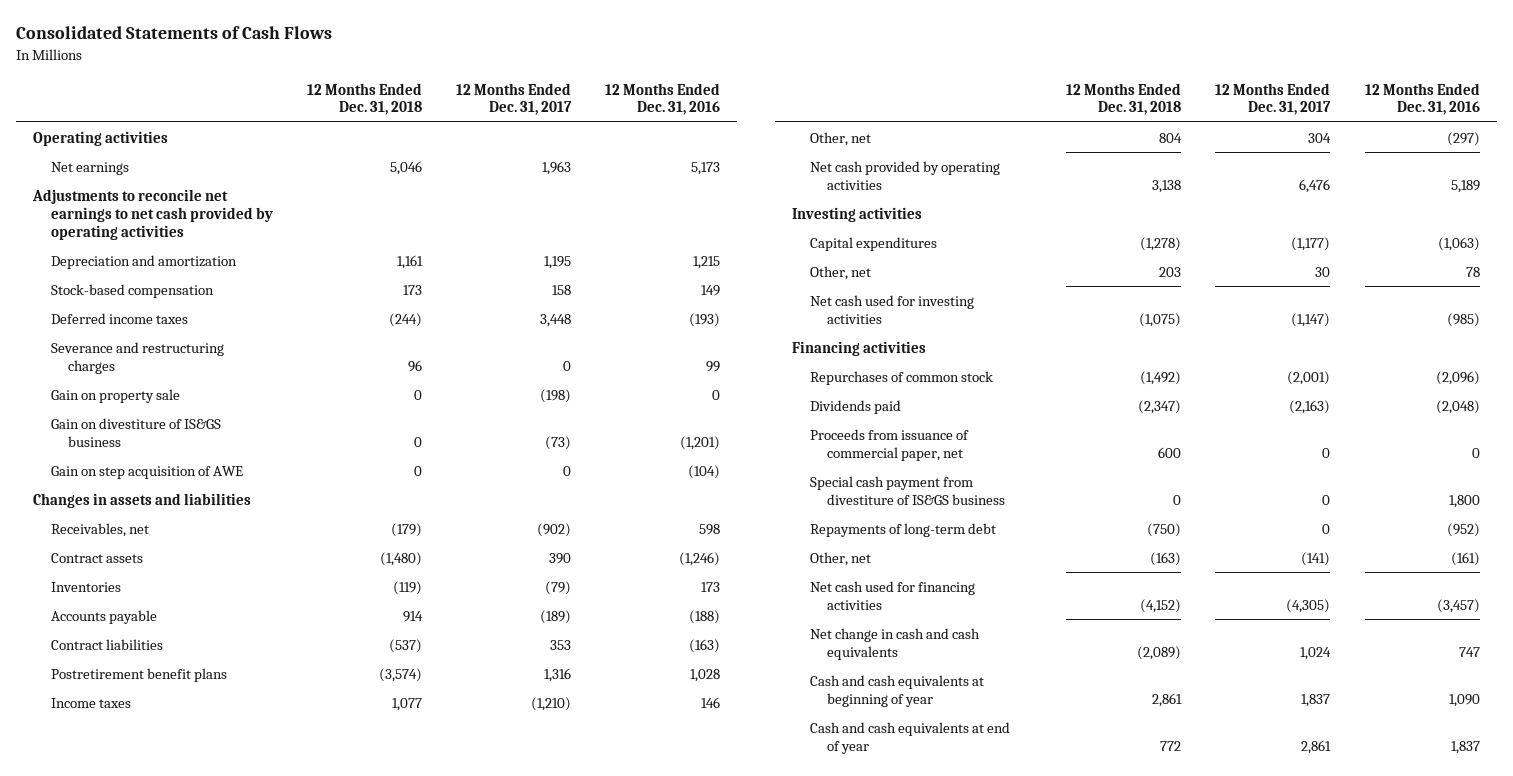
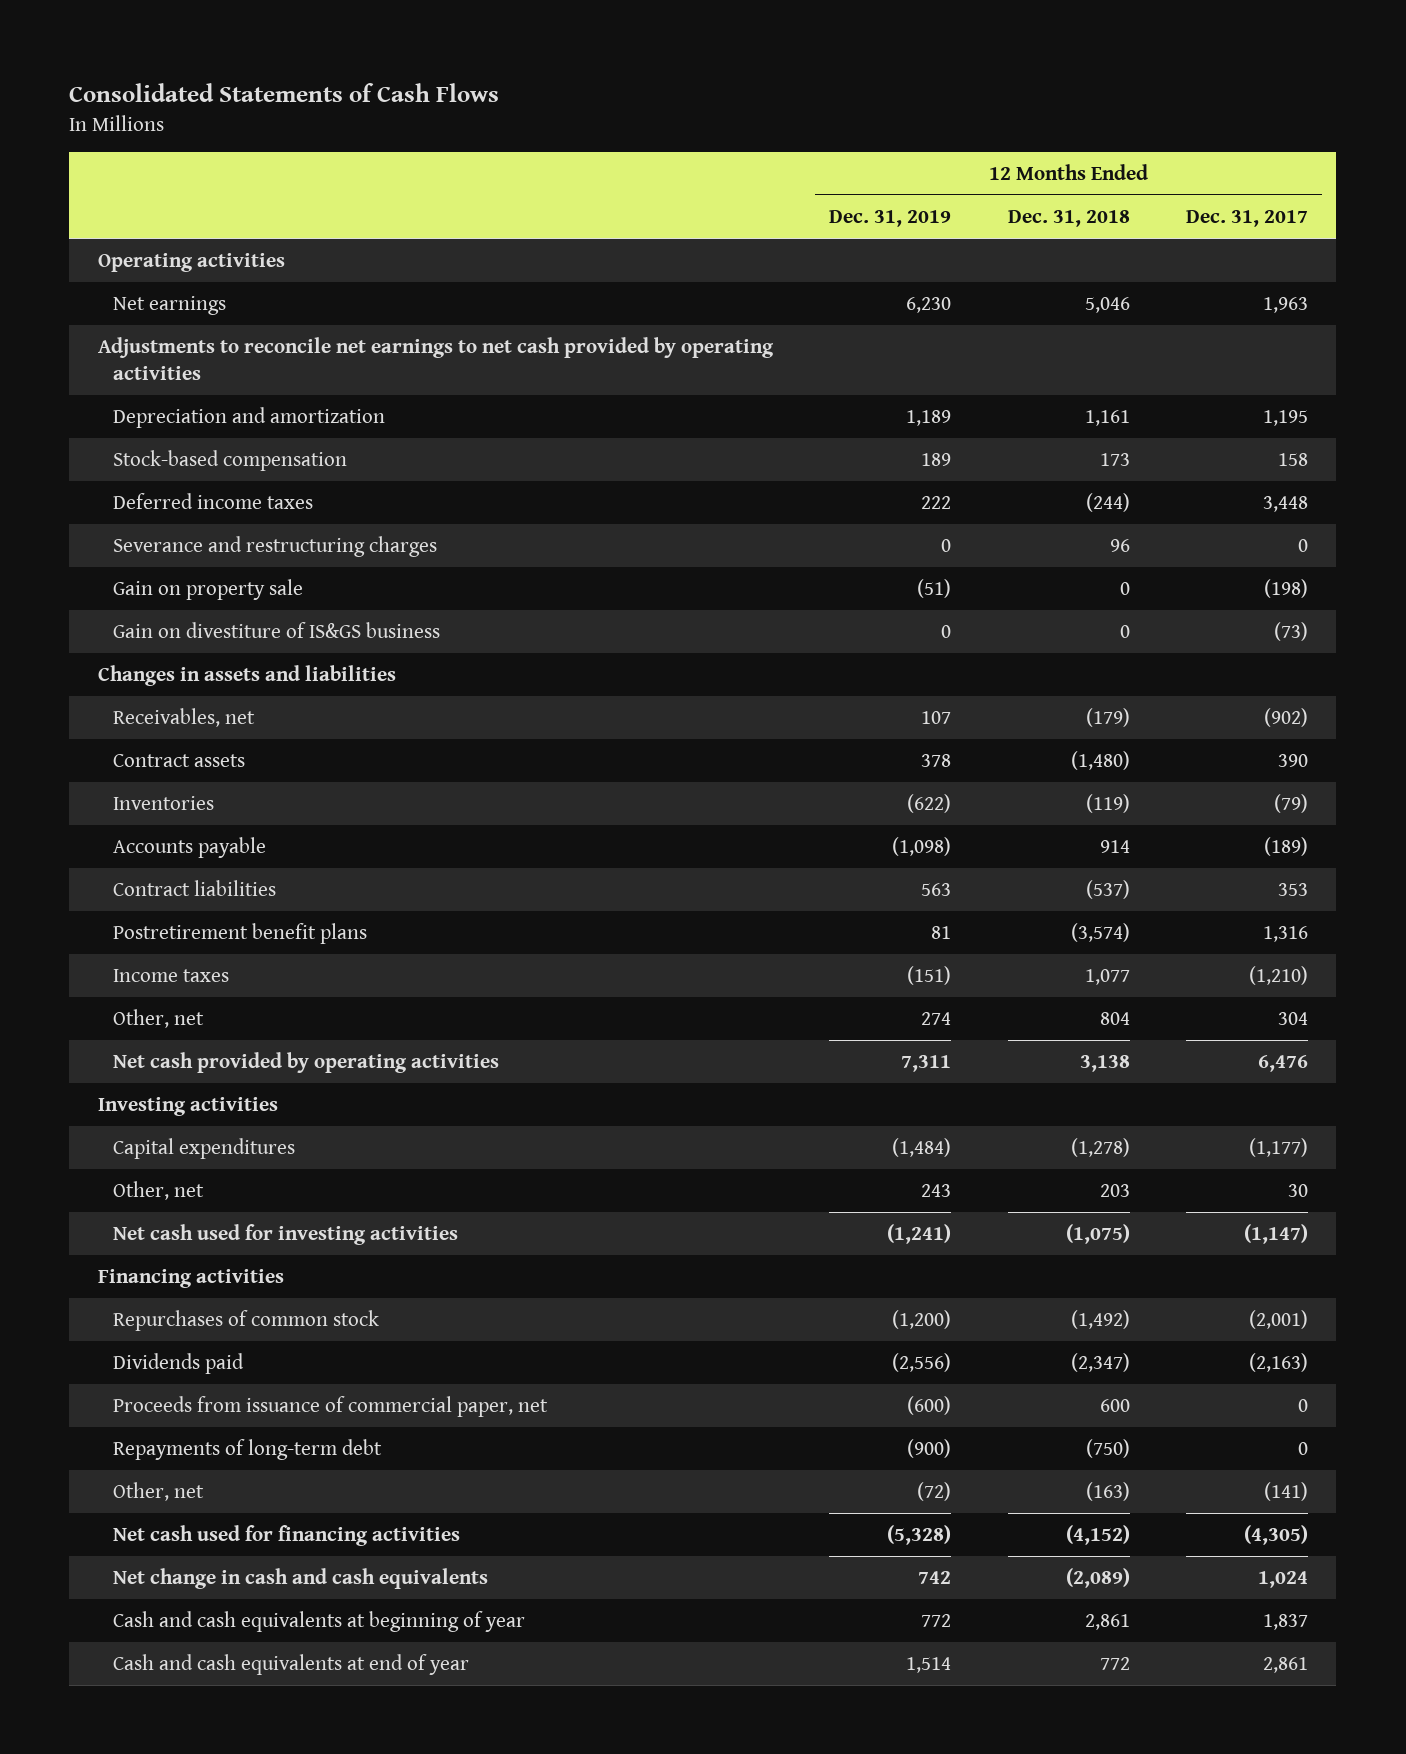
[605,82,721,116] 12 Months Ended Dec. 31, 2016 -> none
none -> [829,209,952,227] Dec. 31, 2019
[50,465,243,479] Gain on step acquisition of AWE -> none
[809,475,1006,505] Special cash payment from divestiture of IS&GS business -> none

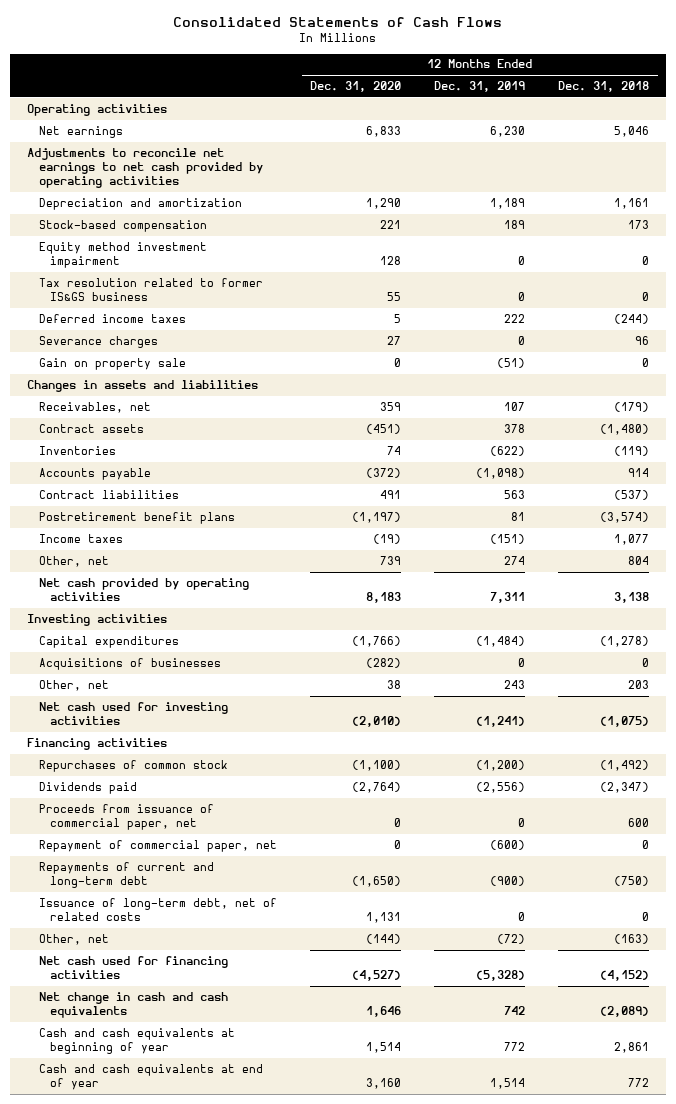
[1186,209,1309,227] Dec. 31, 2017 -> none
none -> [309,80,401,92] Dec. 31, 2020
none -> [38,241,207,269] Equity method investment impairment
none -> [38,277,263,302] Tax resolution related to former IS&GS business
[112,536,437,558] Severance and restructuring charges -> [38,335,158,348] Severance charges
[112,622,440,639] Gain on divestiture of IS&GS business -> none
none -> [38,657,221,670] Acquisitions of businesses
[907,1396,952,1416] (600) -> [518,818,526,828] 0
none -> [38,839,277,852] Repayment of commercial paper, net
[112,1439,382,1461] Repayments of long-term debt -> [38,861,214,889] Repayments of current and long-term debt
none -> [38,897,277,922] Issuance of long-term debt, net of related costs

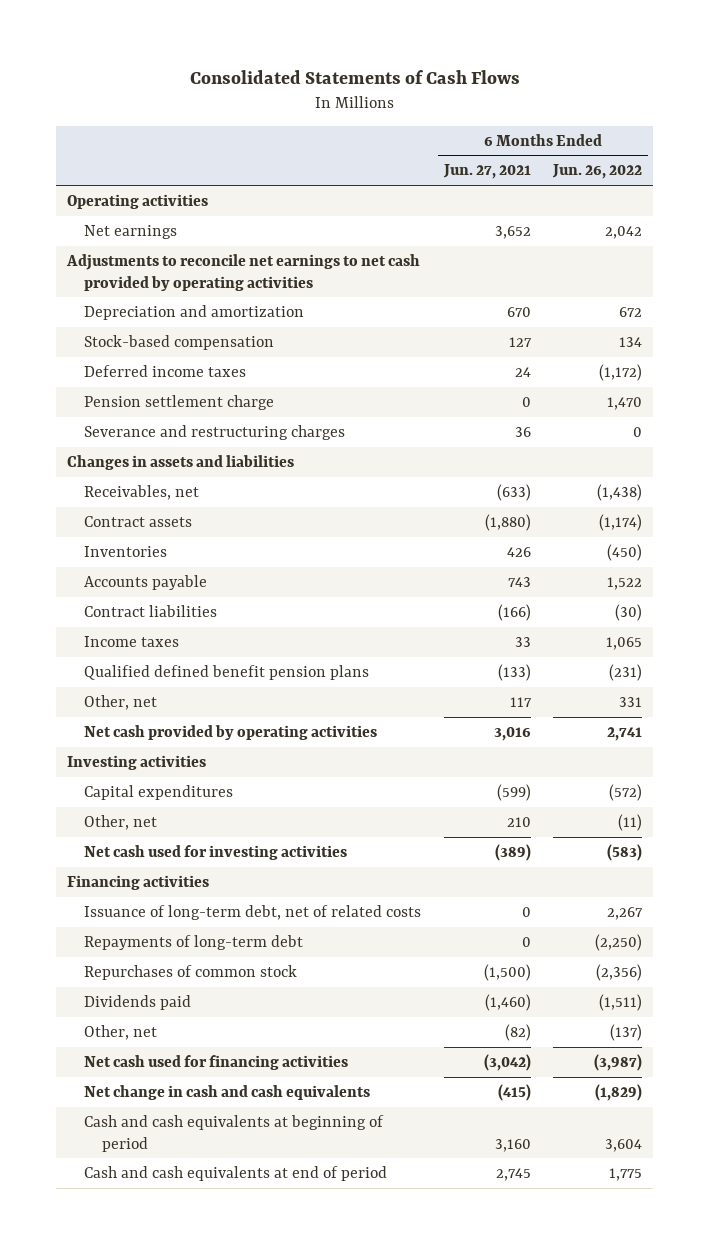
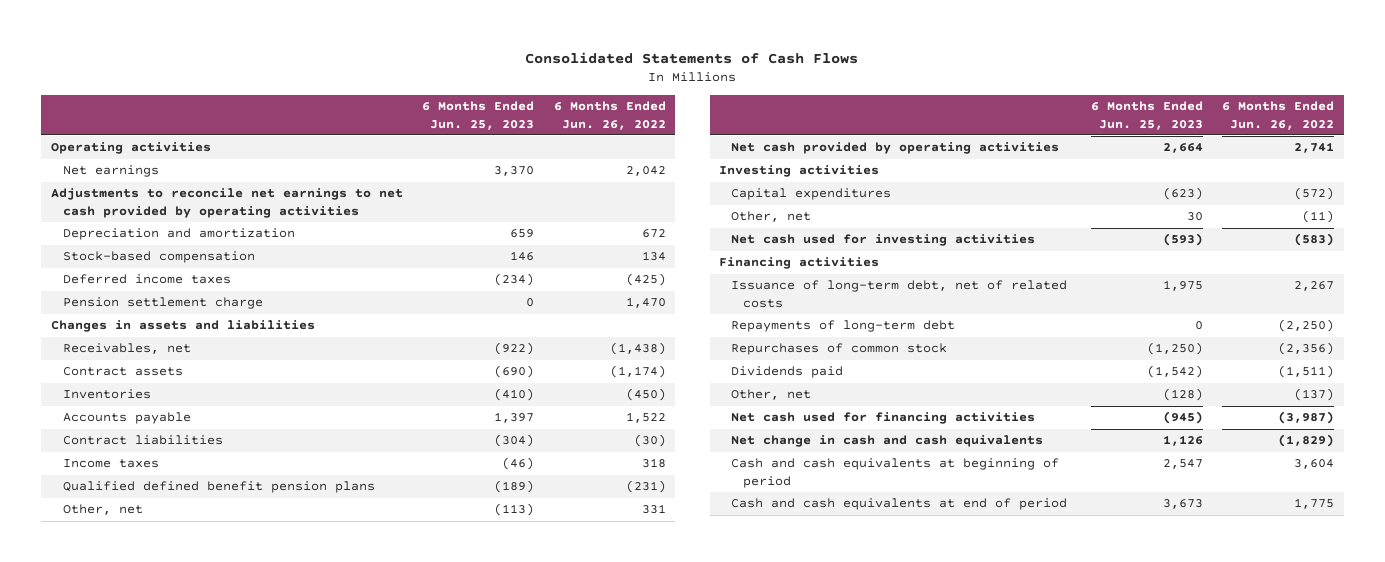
[442,164,531,180] Jun. 27, 2021 -> none
none -> [422,101,535,130] 6 Months Ended Jun. 25, 2023
[598,363,642,381] (1,172) -> [625,273,666,287] (425)
[84,424,346,440] Severance and restructuring charges -> none
[605,636,642,650] 1,065 -> [641,458,666,469] 318

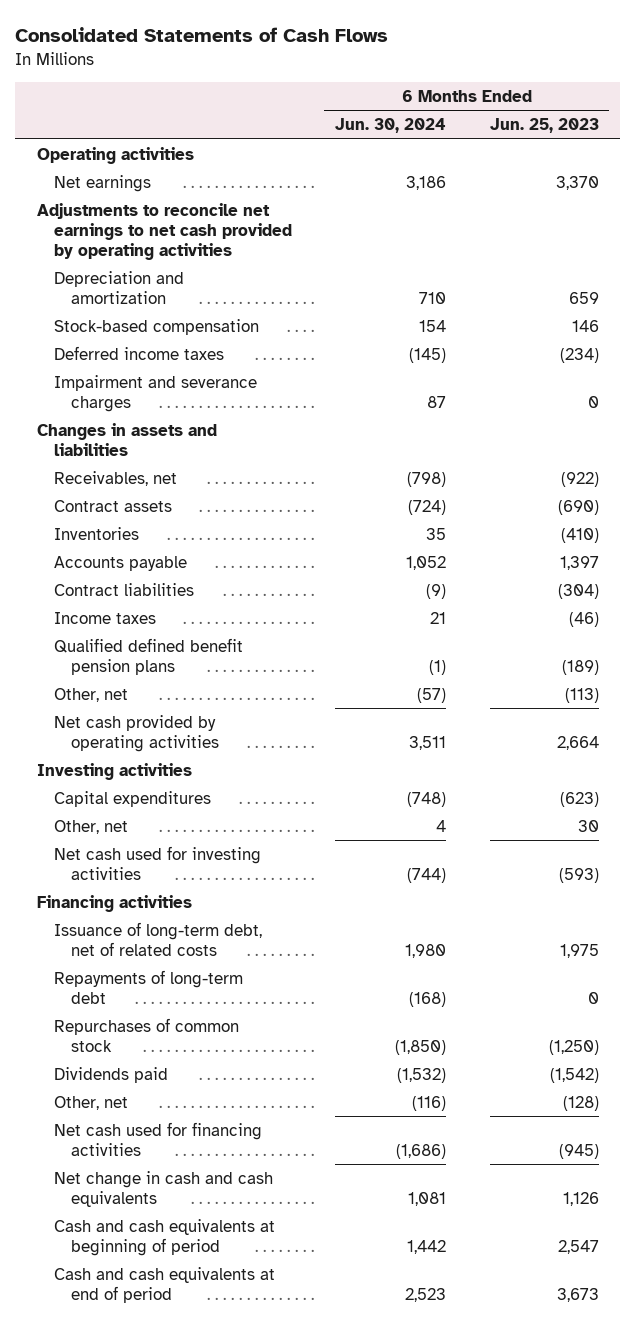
[553,101,666,130] 6 Months Ended Jun. 26, 2022 -> none
none -> [335,118,447,134] Jun. 30, 2024
[62,297,263,310] Pension settlement charge -> none
none -> [54,374,258,412] Impairment and severance charges

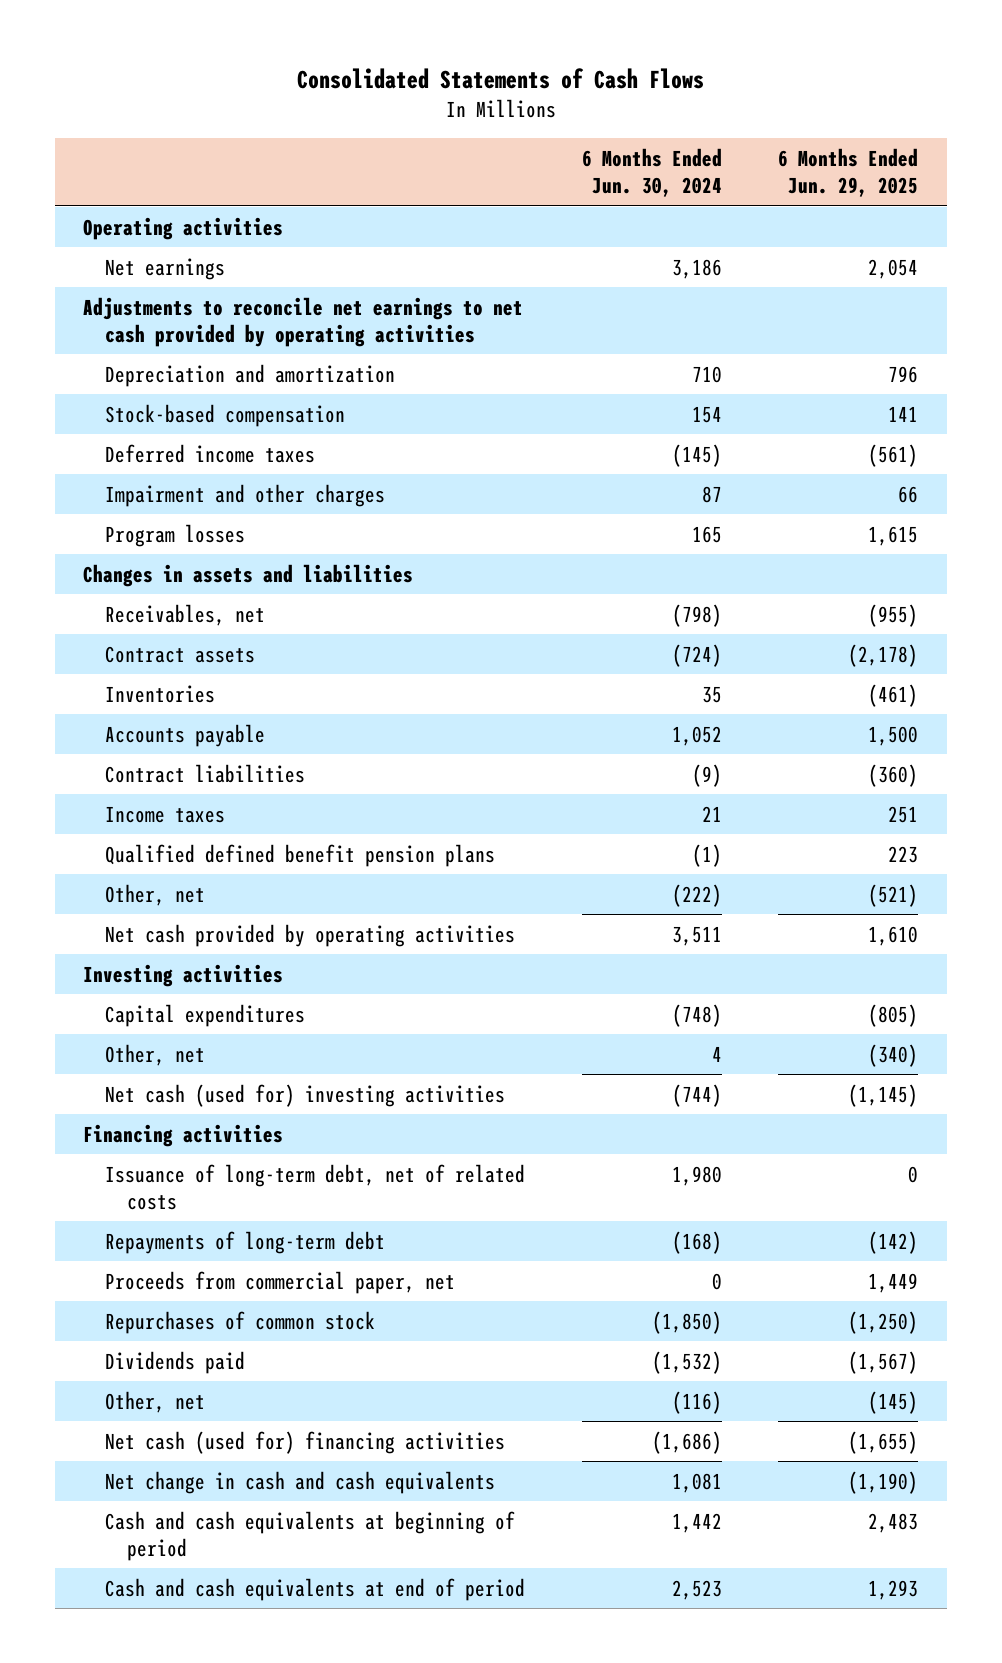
[489,118,599,134] Jun. 25, 2023 -> none
none -> [778,147,919,198] 6 Months Ended Jun. 29, 2025
[54,374,258,412] Impairment and severance charges -> [105,483,386,507] Impairment and other charges
none -> [105,523,246,547] Program losses
[417,687,447,703] (57) -> [671,883,722,907] (222)
[54,845,262,880] Net cash used for investing activities -> [105,1083,506,1107] Net cash (used for) investing activities
none -> [105,1270,456,1294] Proceeds from commercial paper, net
[54,1121,263,1156] Net cash used for financing activities -> [105,1430,506,1454] Net cash (used for) financing activities

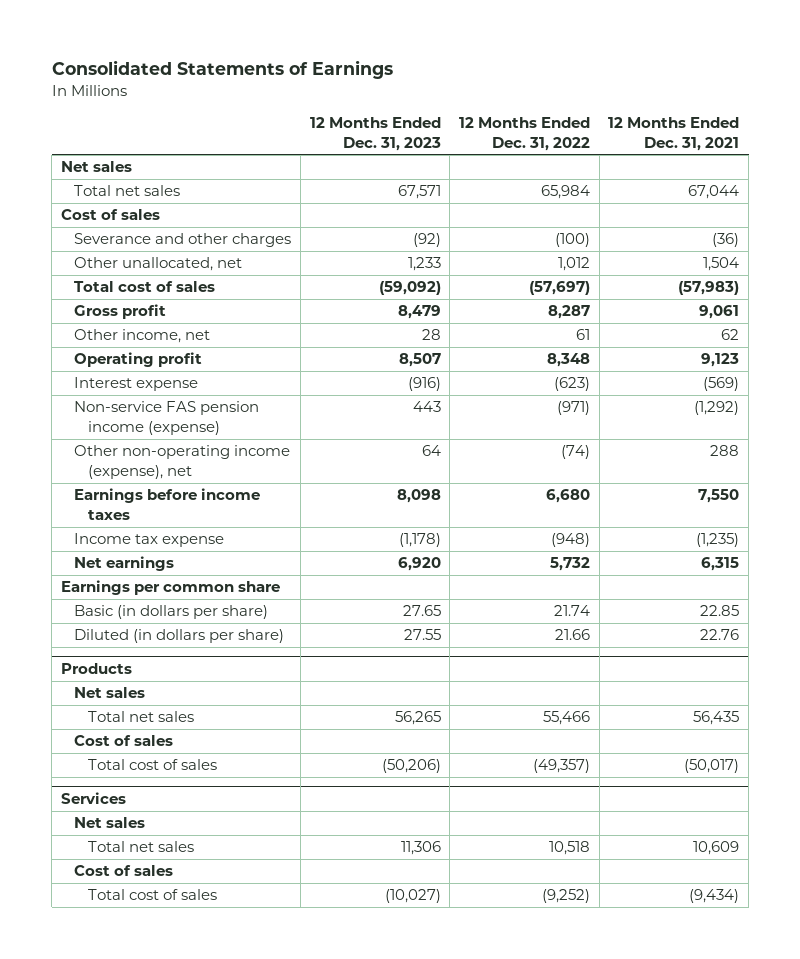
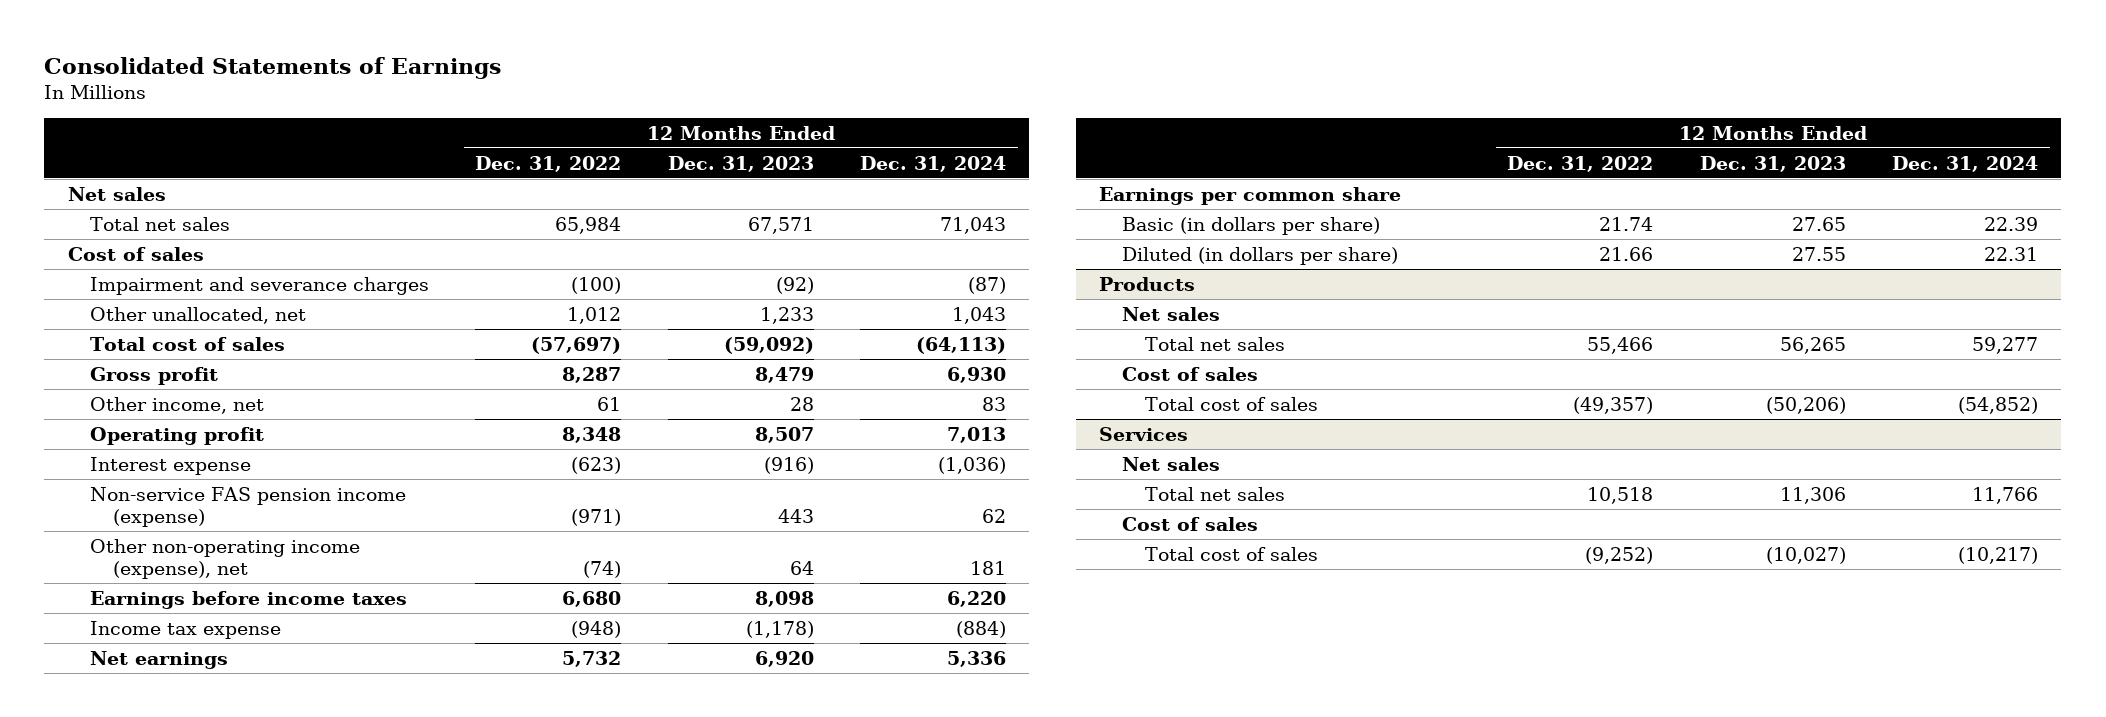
[608,117,740,151] 12 Months Ended Dec. 31, 2021 -> none
none -> [860,155,1007,172] Dec. 31, 2024
[74,233,292,248] Severance and other charges -> [90,276,430,295] Impairment and severance charges

